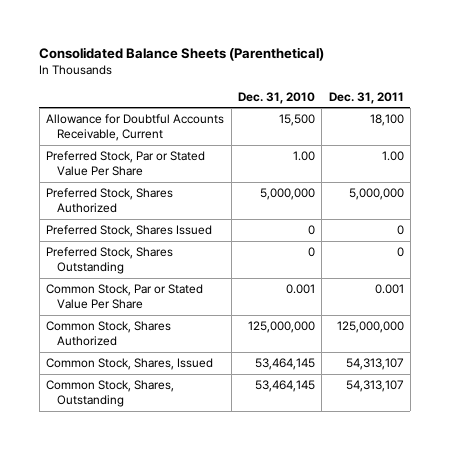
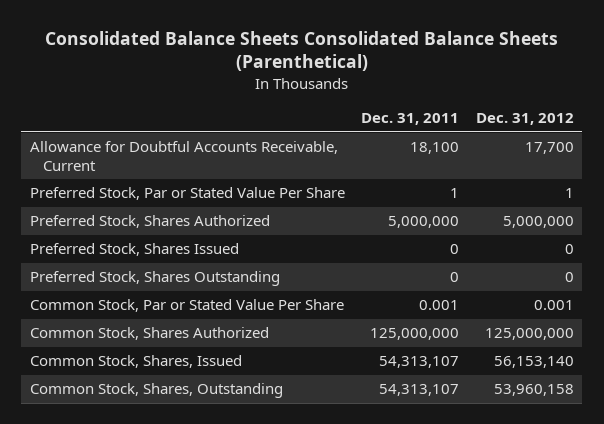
[39,46,325,61] Consolidated Balance Sheets (Parenthetical) -> [44,30,558,72] Consolidated Balance Sheets Consolidated Balance Sheets (Parenthetical)
[237,91,315,104] Dec. 31, 2010 -> none
none -> [475,113,574,126] Dec. 31, 2012
[381,151,404,162] 1.00 -> [450,188,460,199] 1

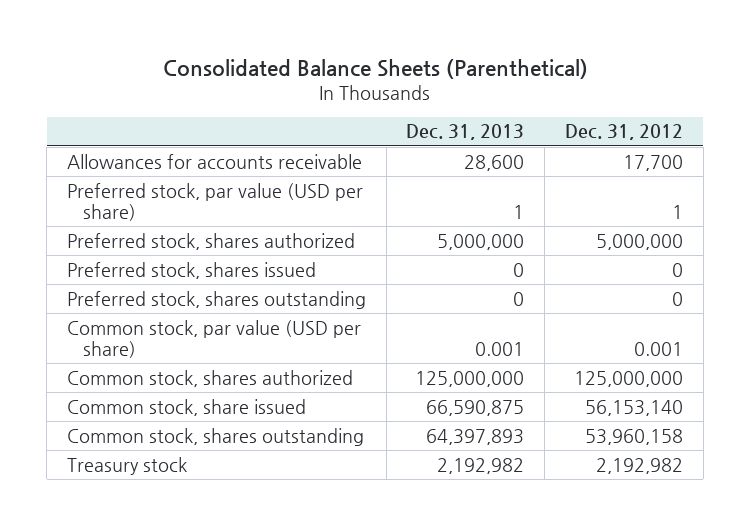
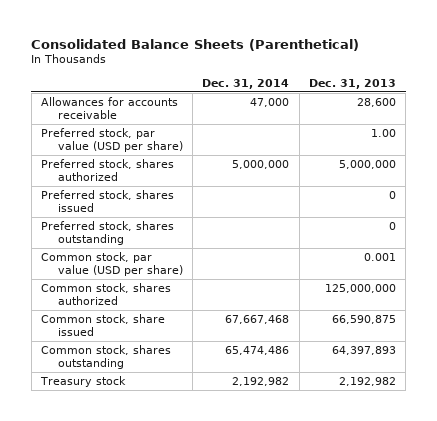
[564,124,683,141] Dec. 31, 2012 -> none
none -> [202,79,290,90] Dec. 31, 2014
[513,205,525,220] 1 -> [371,128,397,137] 1.00

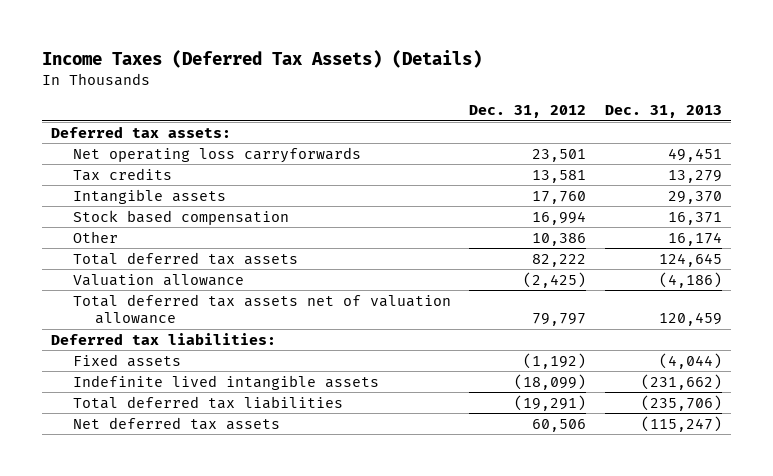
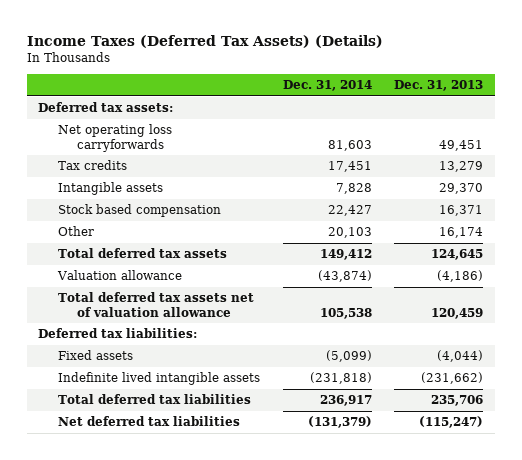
[469,105,587,119] Dec. 31, 2012 -> none
none -> [282,80,372,92] Dec. 31, 2014
[640,394,722,411] (235,706) -> [431,395,484,407] 235,706
[72,416,280,430] Net deferred tax assets -> [57,416,240,427] Net deferred tax liabilities

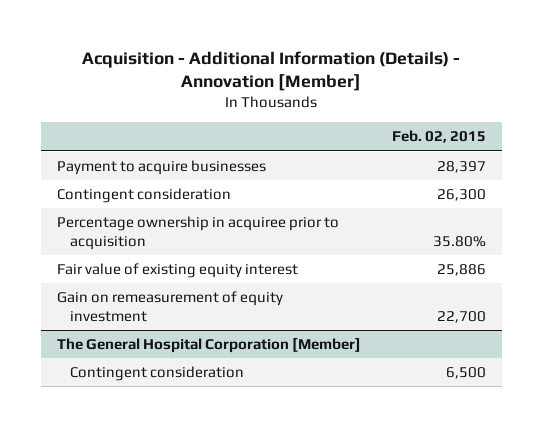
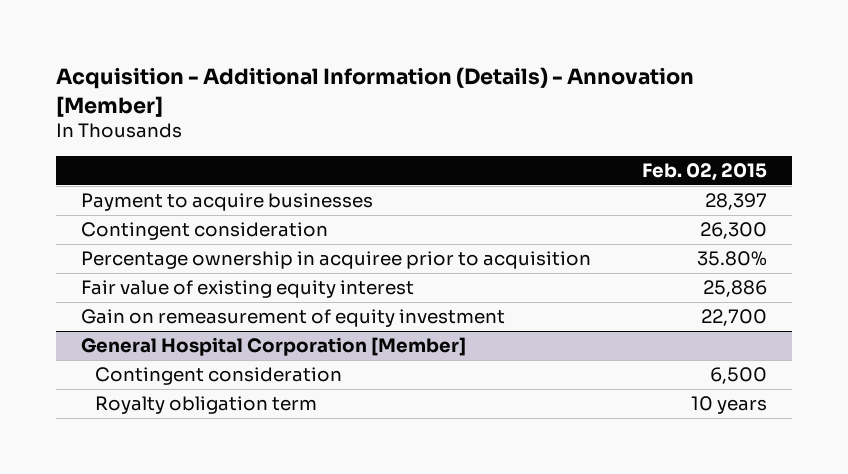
[56,336,361,353] The General Hospital Corporation [Member] -> [81,337,467,357] General Hospital Corporation [Member]
none -> [94,396,317,415] Royalty obligation term

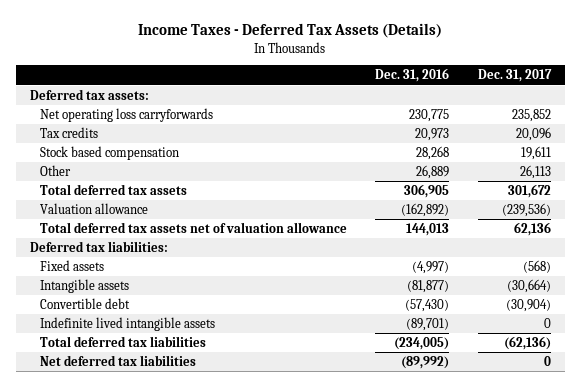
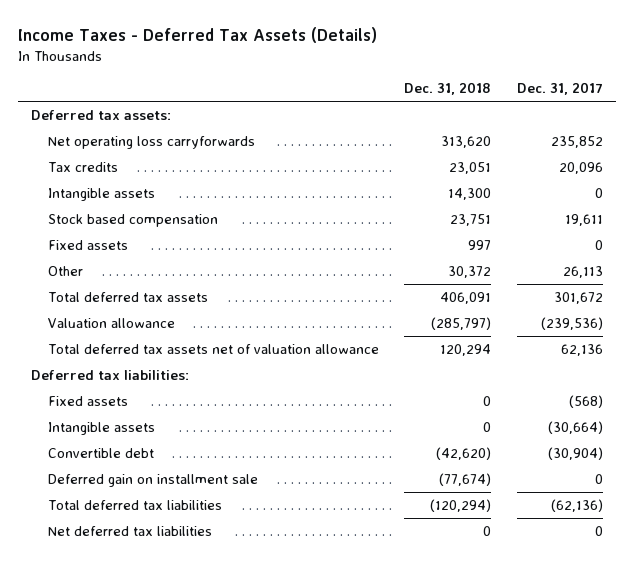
[375,68,450,83] Dec. 31, 2016 -> none
none -> [404,82,492,96] Dec. 31, 2018
none -> [47,187,155,201] Intangible assets
none -> [47,239,128,250] Fixed assets
[39,317,215,332] Indefinite lived intangible assets -> none
none -> [47,473,258,487] Deferred gain on installment sale

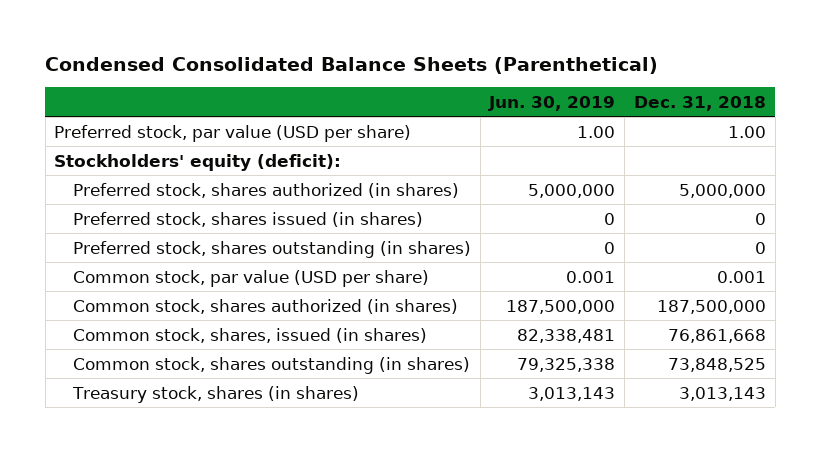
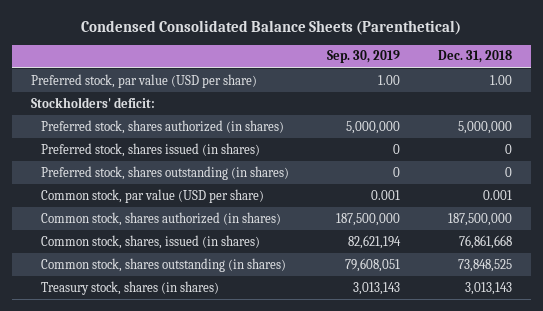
[488,95,616,111] Jun. 30, 2019 -> none
none -> [327,50,401,64] Sep. 30, 2019
[54,153,342,171] Stockholders' equity (deficit): -> [30,96,155,108] Stockholders' deficit:

